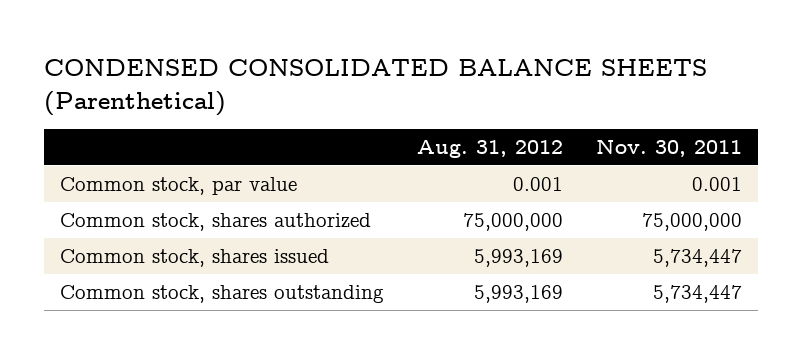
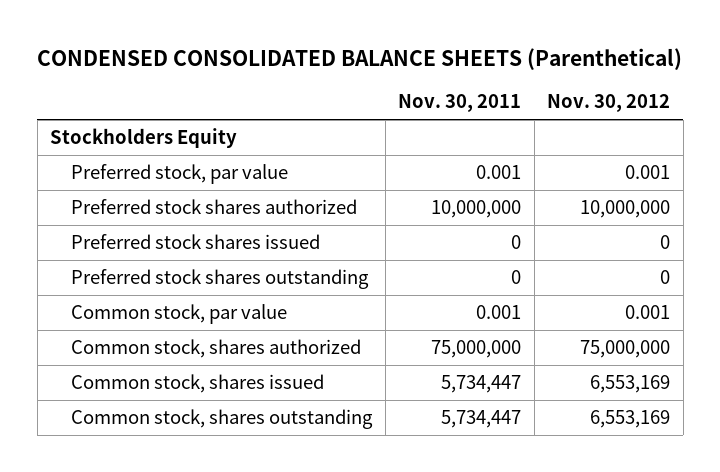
[417,140,564,159] Aug. 31, 2012 -> none
none -> [547,94,671,113] Nov. 30, 2012
none -> [49,128,237,149] Stockholders Equity
none -> [71,164,289,185] Preferred stock, par value
none -> [71,199,358,215] Preferred stock shares authorized
none -> [71,234,321,250] Preferred stock shares issued
none -> [71,269,370,290] Preferred stock shares outstanding

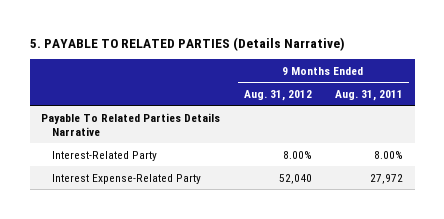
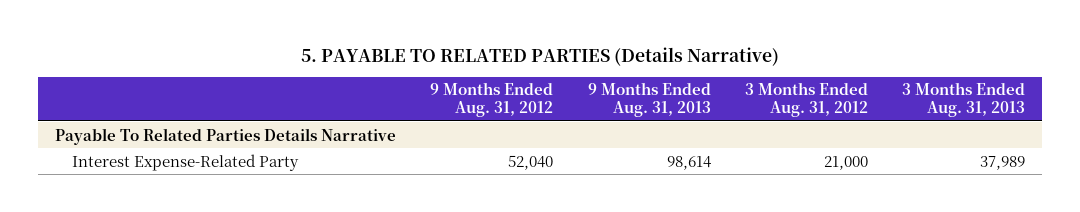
[335,89,404,101] Aug. 31, 2011 -> none
none -> [587,82,711,118] 9 Months Ended Aug. 31, 2013
none -> [745,82,869,118] 3 Months Ended Aug. 31, 2012
none -> [902,82,1026,118] 3 Months Ended Aug. 31, 2013
[52,150,158,161] Interest-Related Party -> none

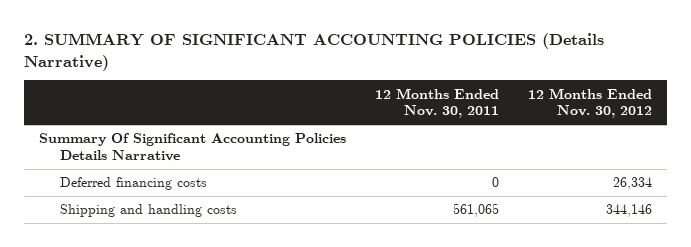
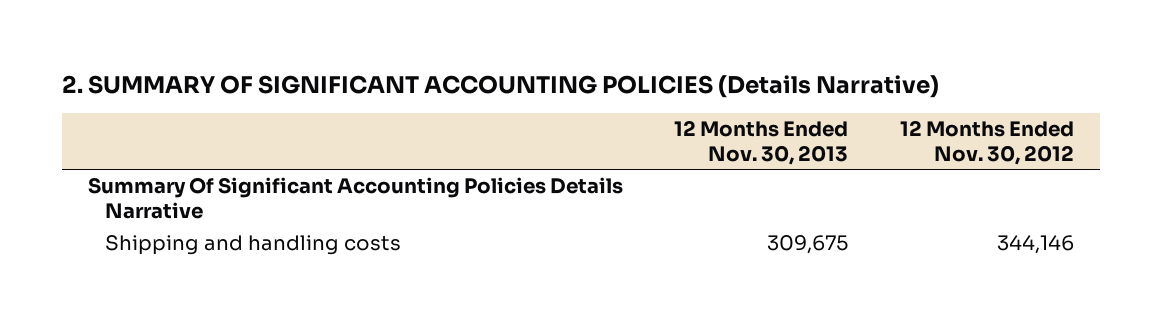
[374,87,499,119] 12 Months Ended Nov. 30, 2011 -> none
none -> [674,119,849,166] 12 Months Ended Nov. 30, 2013
[59,177,207,191] Deferred financing costs -> none

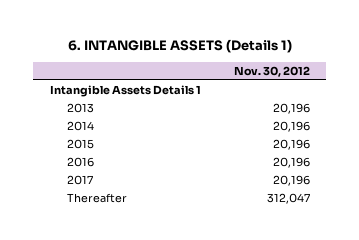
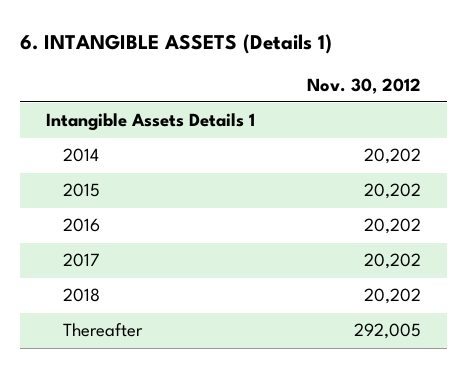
[67,103,95,114] 2013 -> none
[272,121,310,133] 20,196 -> [364,148,422,165] 20,202
[272,139,310,151] 20,196 -> [364,183,422,200] 20,202
[272,157,310,169] 20,196 -> [364,218,422,235] 20,202
[272,175,310,187] 20,196 -> [364,253,422,270] 20,202
none -> [62,288,100,303] 2018
[266,193,310,205] 312,047 -> [354,323,422,340] 292,005

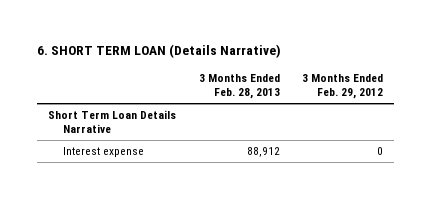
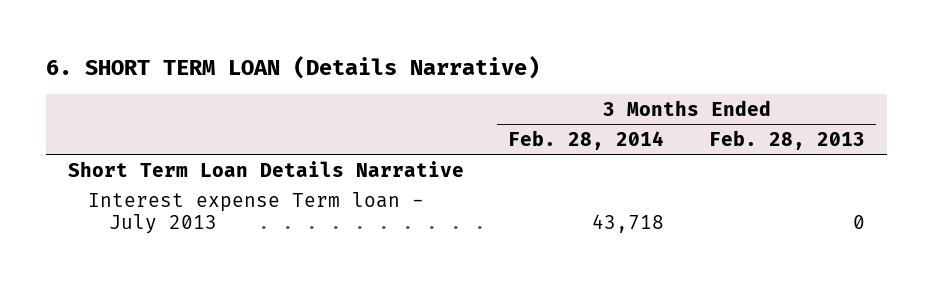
[302,74,384,100] 3 Months Ended Feb. 29, 2012 -> none
none -> [508,129,665,150] Feb. 28, 2014
[62,147,144,158] Interest expense -> [88,191,425,234] Interest expense Term loan - July 2013
[246,147,280,158] 88,912 -> [852,214,865,229] 0

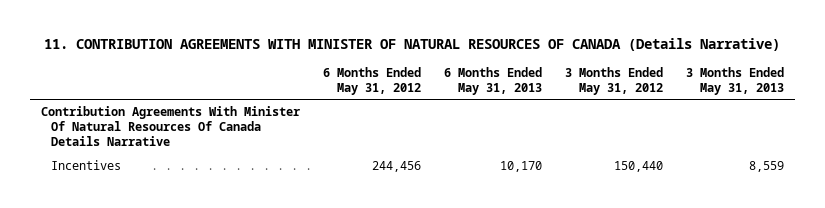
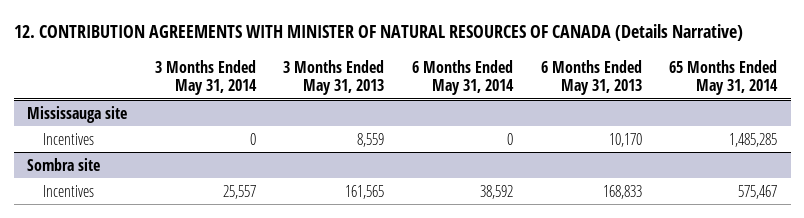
[44,37,781,51] 11. CONTRIBUTION AGREEMENTS WITH MINISTER OF NATURAL RESOURCES OF CANADA (Details Narrative) -> [13,24,743,42] 12. CONTRIBUTION AGREEMENTS WITH MINISTER OF NATURAL RESOURCES OF CANADA (Details Narrative)
[323,66,422,95] 6 Months Ended May 31, 2012 -> none
[564,66,663,95] 3 Months Ended May 31, 2012 -> none
none -> [154,59,257,96] 3 Months Ended May 31, 2014
none -> [411,59,514,96] 6 Months Ended May 31, 2014
none -> [669,59,779,96] 65 Months Ended May 31, 2014
[41,106,301,147] Contribution Agreements With Minister Of Natural Resources Of Canada Details Narrative -> none
none -> [27,105,128,123] Mississauga site
none -> [27,157,101,171] Sombra site
none -> [42,184,94,197] Incentives

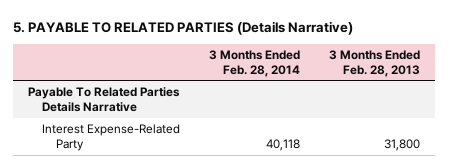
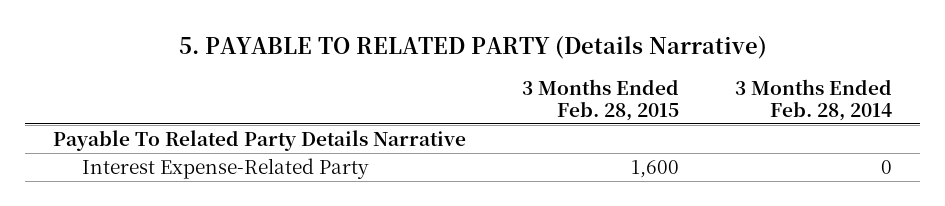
[13,20,354,35] 5. PAYABLE TO RELATED PARTIES (Details Narrative) -> [178,36,767,60] 5. PAYABLE TO RELATED PARTY (Details Narrative)
[329,49,421,77] 3 Months Ended Feb. 28, 2013 -> none
none -> [522,78,680,121] 3 Months Ended Feb. 28, 2015
[28,87,181,113] Payable To Related Parties Details Narrative -> [53,130,467,152] Payable To Related Party Details Narrative
[266,139,301,152] 40,118 -> [881,160,893,175] 0

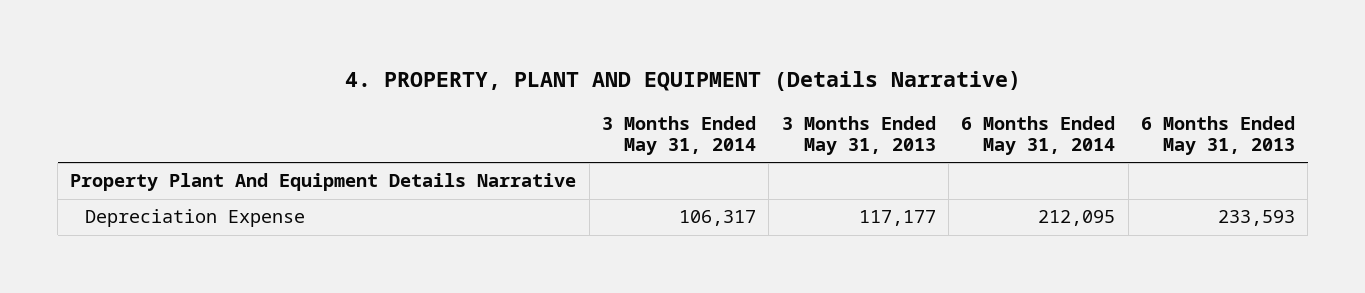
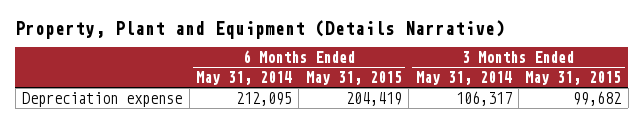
[344,70,1021,91] 4. PROPERTY, PLANT AND EQUIPMENT (Details Narrative) -> [15,19,506,39] Property, Plant and Equipment (Details Narrative)
[781,115,936,156] 3 Months Ended May 31, 2013 -> none
[1140,115,1295,156] 6 Months Ended May 31, 2013 -> none
none -> [305,70,402,85] May 31, 2015
none -> [525,70,622,85] May 31, 2015
[70,173,577,192] Property Plant And Equipment Details Narrative -> none
[84,209,305,228] Depreciation Expense -> [22,91,183,107] Depreciation expense

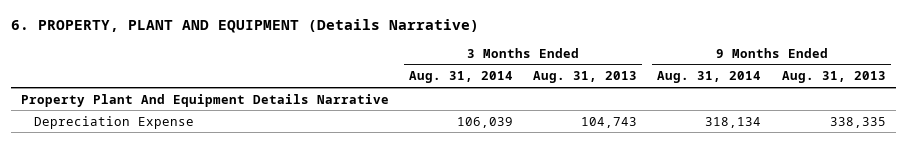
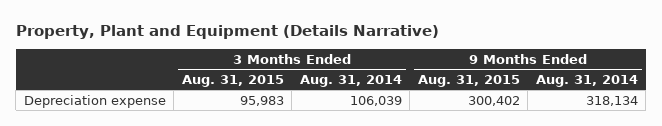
[10,19,479,34] 6. PROPERTY, PLANT AND EQUIPMENT (Details Narrative) -> [15,25,439,40] Property, Plant and Equipment (Details Narrative)
[533,71,638,84] Aug. 31, 2013 -> none
[781,71,886,84] Aug. 31, 2013 -> none
none -> [181,74,284,87] Aug. 31, 2015
none -> [417,74,520,87] Aug. 31, 2015
[20,93,389,107] Property Plant And Equipment Details Narrative -> none
[34,115,195,129] Depreciation Expense -> [23,94,166,108] Depreciation expense

